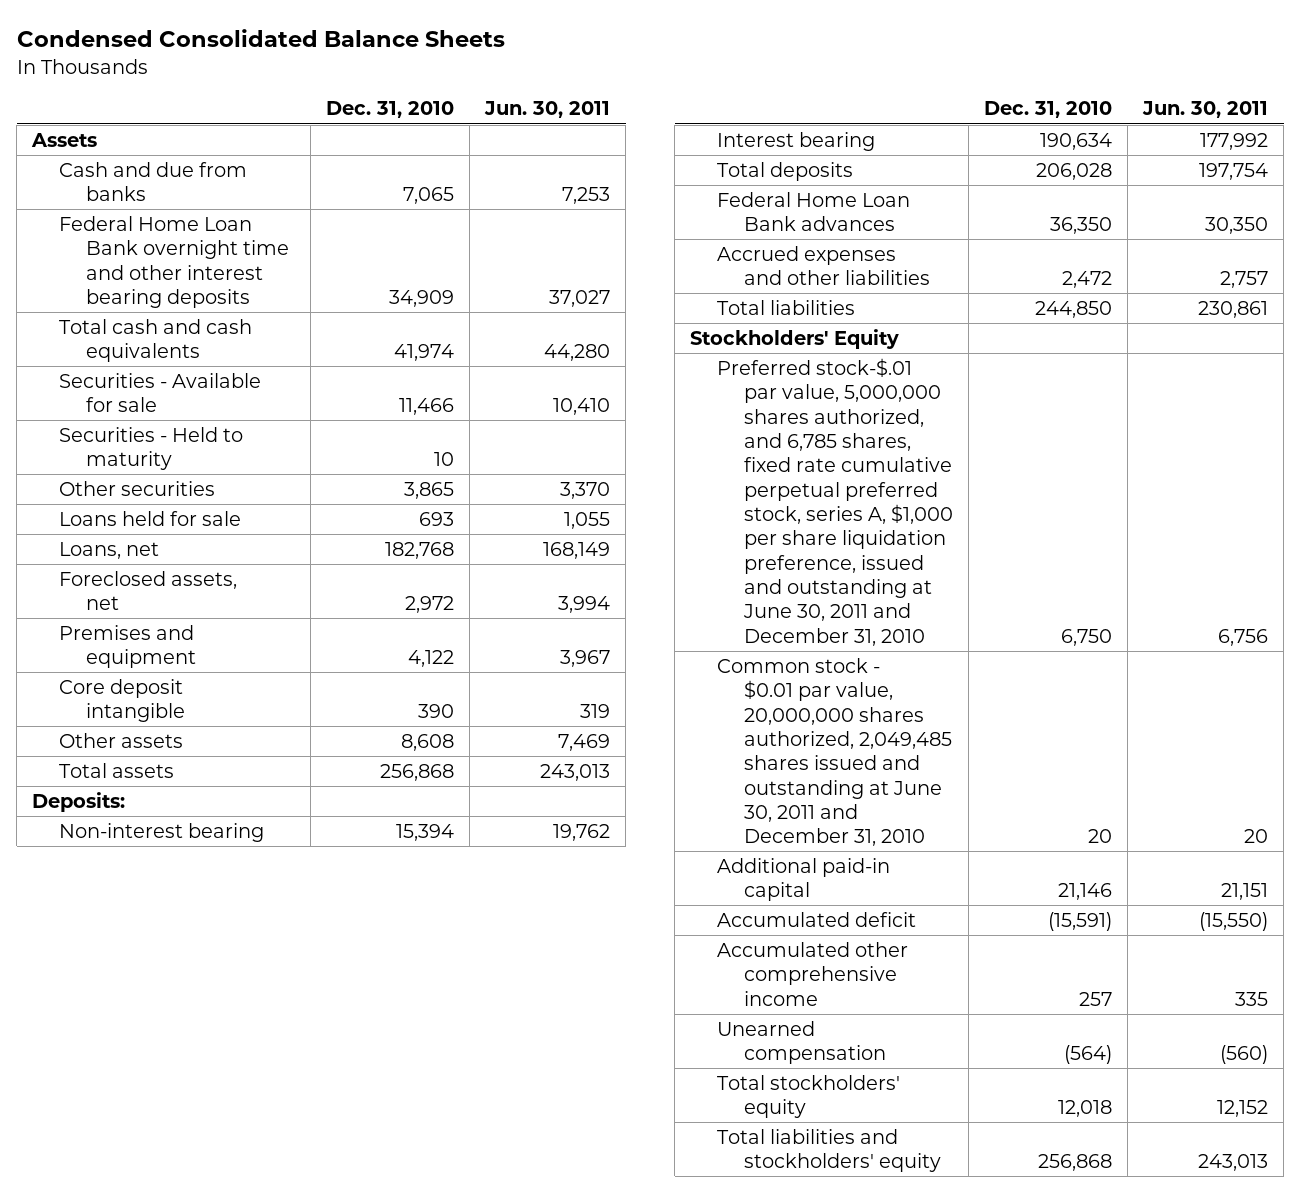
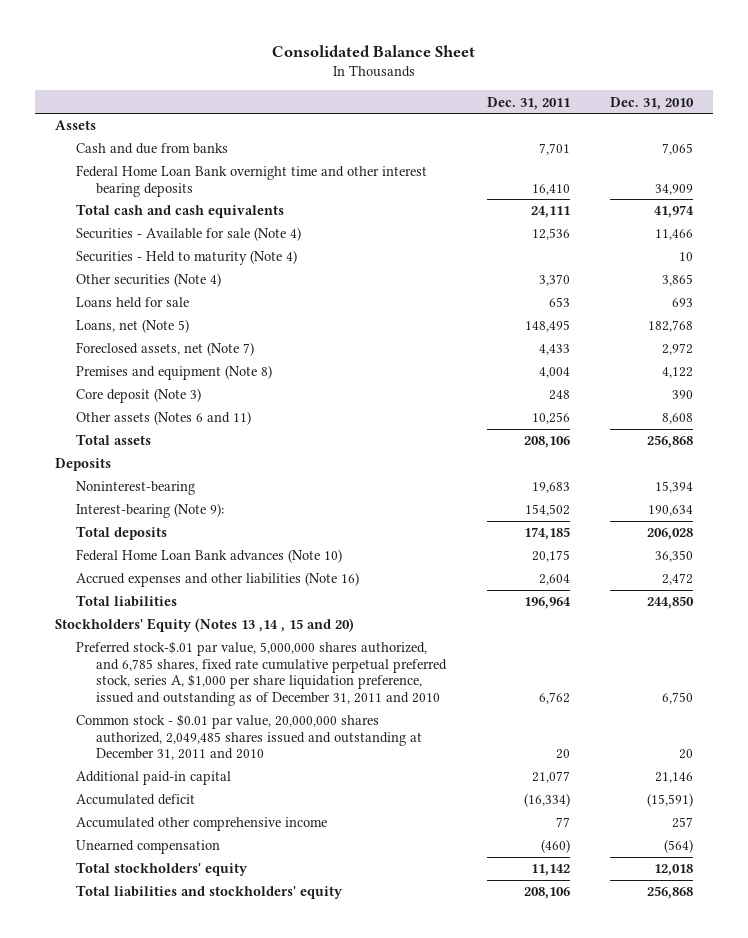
[16,29,505,48] Condensed Consolidated Balance Sheets -> [271,44,475,57] Consolidated Balance Sheet
[484,101,611,119] Jun. 30, 2011 -> none
none -> [486,96,570,110] Dec. 31, 2011
[59,372,262,413] Securities - Available for sale -> [75,227,301,242] Securities - Available for sale (Note 4)
[59,426,244,471] Securities - Held to maturity -> [75,250,297,266] Securities - Held to maturity (Note 4)
[59,480,216,496] Other securities -> [75,273,221,288] Other securities (Note 4)
[59,541,160,559] Loans, net -> [75,319,189,334] Loans, net (Note 5)
[59,570,238,611] Foreclosed assets, net -> [75,342,254,357] Foreclosed assets, net (Note 7)
[59,624,196,669] Premises and equipment -> [75,365,272,381] Premises and equipment (Note 8)
[59,678,185,723] Core deposit intangible -> [75,388,201,404] Core deposit (Note 3)
[59,732,184,748] Other assets -> [75,411,251,426] Other assets (Notes 6 and 11)
[32,791,126,812] Deposits: -> [54,458,111,472] Deposits
[59,822,265,842] Non-interest bearing -> [75,481,195,496] Noninterest-bearing
[717,131,876,151] Interest bearing -> [75,503,224,519] Interest-bearing (Note 9):
[717,191,911,232] Federal Home Loan Bank advances -> [75,549,342,564] Federal Home Loan Bank advances (Note 10)
[717,245,930,286] Accrued expenses and other liabilities -> [75,572,359,588] Accrued expenses and other liabilities (Note 16)
[690,328,900,349] Stockholders' Equity -> [54,618,354,633] Stockholders' Equity (Notes 13 ,14 , 15 and 20)
[717,357,953,646] Preferred stock-$.01 par value, 5,000,000 shares authorized, and 6,785 shares, fixed rate cumulative perpetual preferred stock, series A, $1,000 per share liquidation preference, issued and outstanding at June 30, 2011 and December 31, 2010 -> [75,641,448,706] Preferred stock-$.01 par value, 5,000,000 shares authorized, and 6,785 shares, fixed rate cumulative perpetual preferred stock, series A, $1,000 per share liquidation preference, issued and outstanding as of December 31, 2011 and 2010
[717,657,952,847] Common stock - $0.01 par value, 20,000,000 shares authorized, 2,049,485 shares issued and outstanding at June 30, 2011 and December 31, 2010 -> [75,714,423,761] Common stock - $0.01 par value, 20,000,000 shares authorized, 2,049,485 shares issued and outstanding at December 31, 2011 and 2010

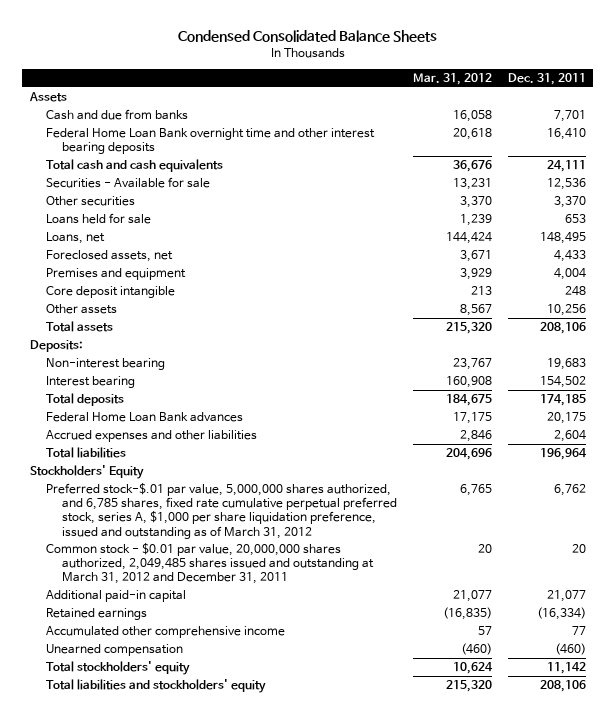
[271,44,475,57] Consolidated Balance Sheet -> [177,29,437,42] Condensed Consolidated Balance Sheets
[609,96,694,110] Dec. 31, 2010 -> none
none -> [412,72,492,85] Mar. 31, 2012
[75,250,297,266] Securities - Held to maturity (Note 4) -> none
[75,227,301,242] Securities - Available for sale (Note 4) -> [46,177,211,189] Securities - Available for sale
[75,273,221,288] Other securities (Note 4) -> [46,196,136,207] Other securities
[75,319,189,334] Loans, net (Note 5) -> [46,232,106,245] Loans, net
[75,342,254,357] Foreclosed assets, net (Note 7) -> [46,250,174,263] Foreclosed assets, net
[75,365,272,381] Premises and equipment (Note 8) -> [46,268,187,281] Premises and equipment
[75,388,201,404] Core deposit (Note 3) -> [46,286,176,299] Core deposit intangible
[75,411,251,426] Other assets (Notes 6 and 11) -> [46,304,118,315] Other assets
[54,458,111,472] Deposits -> [30,340,84,353] Deposits:
[75,481,195,496] Noninterest-bearing -> [46,358,166,371] Non-interest bearing
[75,503,224,519] Interest-bearing (Note 9): -> [46,376,136,389] Interest bearing
[75,549,342,564] Federal Home Loan Bank advances (Note 10) -> [46,412,244,423] Federal Home Loan Bank advances
[75,572,359,588] Accrued expenses and other liabilities (Note 16) -> [46,430,258,443] Accrued expenses and other liabilities
[54,618,354,633] Stockholders' Equity (Notes 13 ,14 , 15 and 20) -> [30,465,145,480] Stockholders' Equity
[75,641,448,706] Preferred stock-$.01 par value, 5,000,000 shares authorized, and 6,785 shares, fixed rate cumulative perpetual preferred stock, series A, $1,000 per share liquidation preference, issued and outstanding as of December 31, 2011 and 2010 -> [46,483,398,539] Preferred stock-$.01 par value, 5,000,000 shares authorized, and 6,785 shares, fixed rate cumulative perpetual preferred stock, series A, $1,000 per share liquidation preference, issued and outstanding as of March 31, 2012
[75,714,423,761] Common stock - $0.01 par value, 20,000,000 shares authorized, 2,049,485 shares issued and outstanding at December 31, 2011 and 2010 -> [46,543,375,585] Common stock - $0.01 par value, 20,000,000 shares authorized, 2,049,485 shares issued and outstanding at March 31, 2012 and December 31, 2011
[75,794,195,806] Accumulated deficit -> [46,608,148,621] Retained earnings

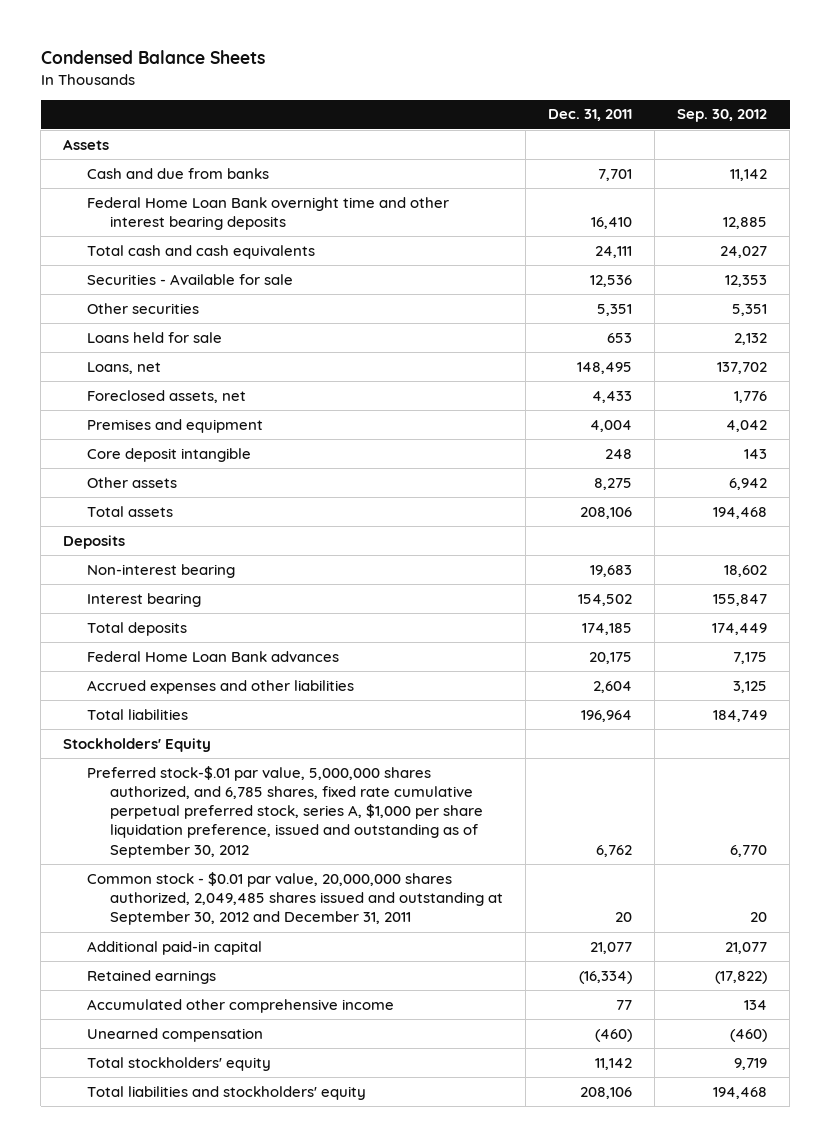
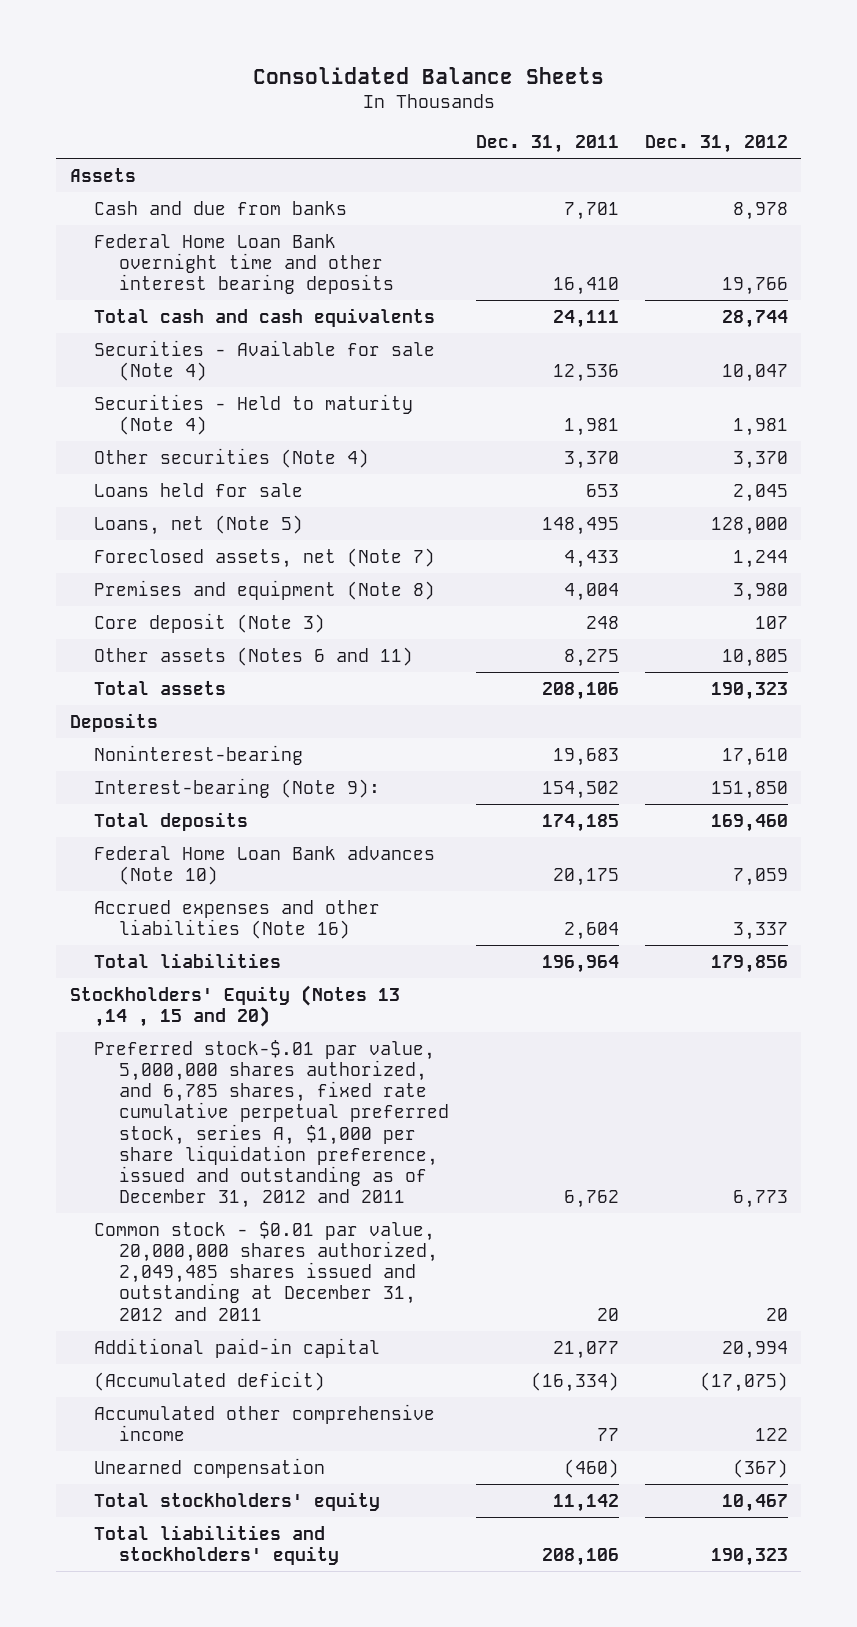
[40,50,265,65] Condensed Balance Sheets -> [252,66,604,84] Consolidated Balance Sheets
[677,109,768,123] Sep. 30, 2012 -> none
none -> [644,135,788,154] Dec. 31, 2012
[86,273,293,285] Securities - Available for sale -> [94,339,436,381] Securities - Available for sale (Note 4)
none -> [94,393,414,435] Securities - Held to maturity (Note 4)
[86,302,199,314] Other securities -> [94,447,370,468] Other securities (Note 4)
[597,303,633,316] 5,351 -> [563,450,619,469] 3,370
[86,361,161,374] Loans, net -> [94,514,304,535] Loans, net (Note 5)
[86,389,246,403] Foreclosed assets, net -> [94,547,436,568] Foreclosed assets, net (Note 7)
[86,418,263,433] Premises and equipment -> [94,579,436,600] Premises and equipment (Note 8)
[86,447,251,462] Core deposit intangible -> [94,612,326,633] Core deposit (Note 3)
[86,476,177,488] Other assets -> [94,646,414,666] Other assets (Notes 6 and 11)
[86,563,235,578] Non-interest bearing -> [94,744,304,765] Noninterest-bearing
[86,592,201,607] Interest bearing -> [94,777,381,798] Interest-bearing (Note 9):
[86,650,339,662] Federal Home Loan Bank advances -> [94,845,436,885] Federal Home Loan Bank advances (Note 10)
[86,679,354,694] Accrued expenses and other liabilities -> [94,899,381,939] Accrued expenses and other liabilities (Note 16)
[63,737,212,752] Stockholders' Equity -> [69,984,400,1027] Stockholders' Equity (Notes 13 ,14 , 15 and 20)
[86,765,484,858] Preferred stock-$.01 par value, 5,000,000 shares authorized, and 6,785 shares, fixed rate cumulative perpetual preferred stock, series A, $1,000 per share liquidation preference, issued and outstanding as of September 30, 2012 -> [94,1039,450,1209] Preferred stock-$.01 par value, 5,000,000 shares authorized, and 6,785 shares, fixed rate cumulative perpetual preferred stock, series A, $1,000 per share liquidation preference, issued and outstanding as of December 31, 2012 and 2011
[86,871,504,926] Common stock - $0.01 par value, 20,000,000 shares authorized, 2,049,485 shares issued and outstanding at September 30, 2012 and December 31, 2011 -> [94,1220,439,1321] Common stock - $0.01 par value, 20,000,000 shares authorized, 2,049,485 shares issued and outstanding at December 31, 2012 and 2011
[86,969,216,984] Retained earnings -> [94,1370,326,1391] (Accumulated deficit)

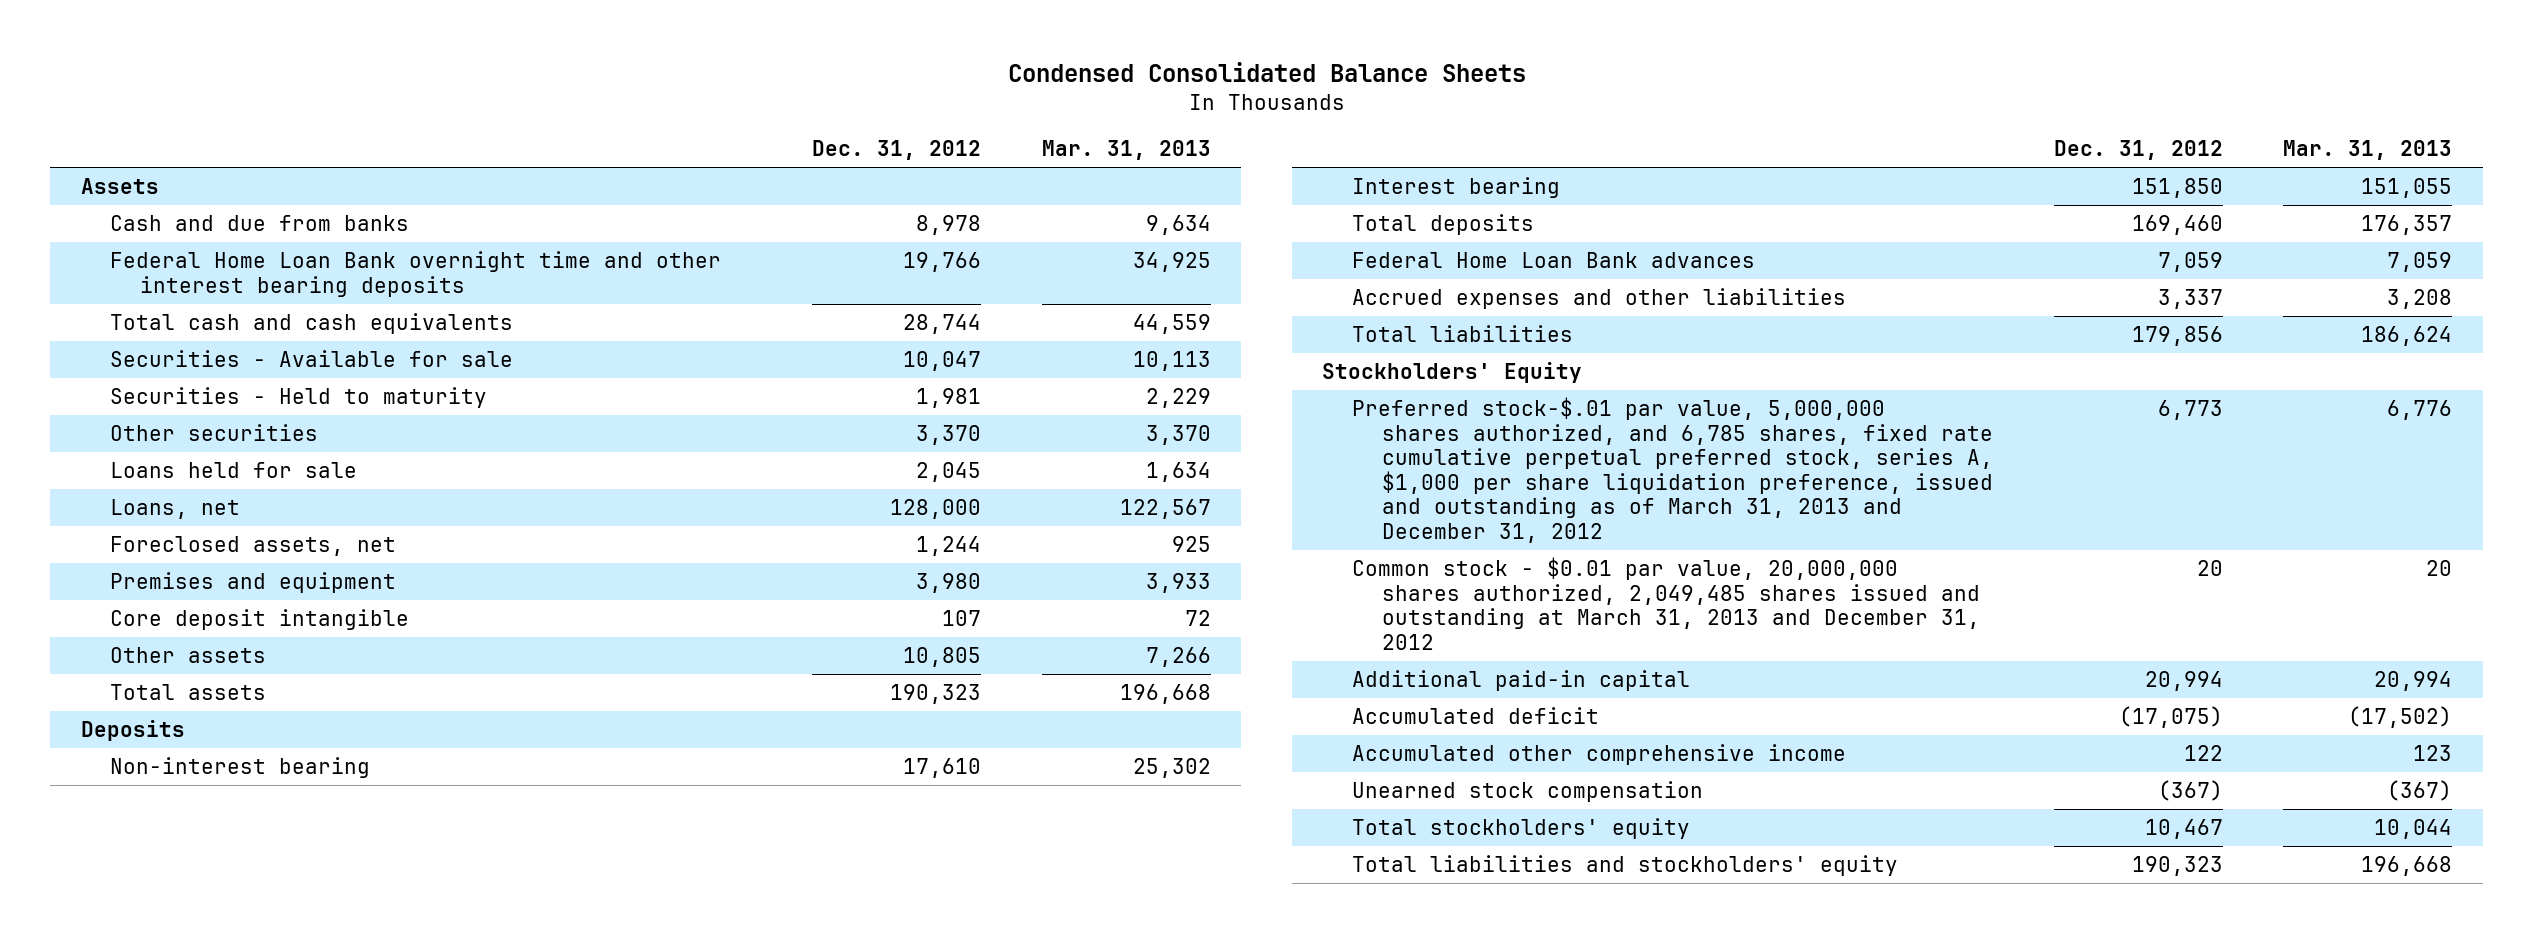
[252,66,604,84] Consolidated Balance Sheets -> [1007,62,1526,83] Condensed Consolidated Balance Sheets
[475,135,619,154] Dec. 31, 2011 -> none
none -> [1041,140,1211,161] Mar. 31, 2013
[94,339,436,381] Securities - Available for sale (Note 4) -> [110,350,514,368] Securities - Available for sale
[94,393,414,435] Securities - Held to maturity (Note 4) -> [110,387,488,409] Securities - Held to maturity
[94,447,370,468] Other securities (Note 4) -> [110,424,319,442] Other securities
[94,514,304,535] Loans, net (Note 5) -> [110,499,241,520] Loans, net
[94,547,436,568] Foreclosed assets, net (Note 7) -> [110,536,397,557] Foreclosed assets, net
[94,579,436,600] Premises and equipment (Note 8) -> [110,572,397,594] Premises and equipment
[94,612,326,633] Core deposit (Note 3) -> [110,609,410,631] Core deposit intangible
[94,646,414,666] Other assets (Notes 6 and 11) -> [110,647,267,664] Other assets
[94,744,304,765] Noninterest-bearing -> [110,757,371,779] Non-interest bearing
[94,777,381,798] Interest-bearing (Note 9): -> [1352,177,1561,199] Interest bearing
[94,845,436,885] Federal Home Loan Bank advances (Note 10) -> [1352,252,1756,269] Federal Home Loan Bank advances
[94,899,381,939] Accrued expenses and other liabilities (Note 16) -> [1352,288,1847,310] Accrued expenses and other liabilities
[69,984,400,1027] Stockholders' Equity (Notes 13 ,14 , 15 and 20) -> [1322,362,1583,384] Stockholders' Equity
[94,1039,450,1209] Preferred stock-$.01 par value, 5,000,000 shares authorized, and 6,785 shares, fixed rate cumulative perpetual preferred stock, series A, $1,000 per share liquidation preference, issued and outstanding as of December 31, 2012 and 2011 -> [1352,397,1994,543] Preferred stock-$.01 par value, 5,000,000 shares authorized, and 6,785 shares, fixed rate cumulative perpetual preferred stock, series A, $1,000 per share liquidation preference, issued and outstanding as of March 31, 2013 and December 31, 2012
[94,1220,439,1321] Common stock - $0.01 par value, 20,000,000 shares authorized, 2,049,485 shares issued and outstanding at December 31, 2012 and 2011 -> [1352,557,1981,650] Common stock - $0.01 par value, 20,000,000 shares authorized, 2,049,485 shares issued and outstanding at March 31, 2013 and December 31, 2012
[94,1370,326,1391] (Accumulated deficit) -> [1352,707,1600,725] Accumulated deficit
[94,1457,326,1478] Unearned compensation -> [1352,781,1704,803] Unearned stock compensation

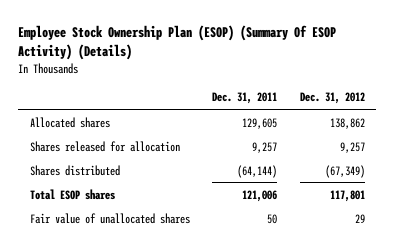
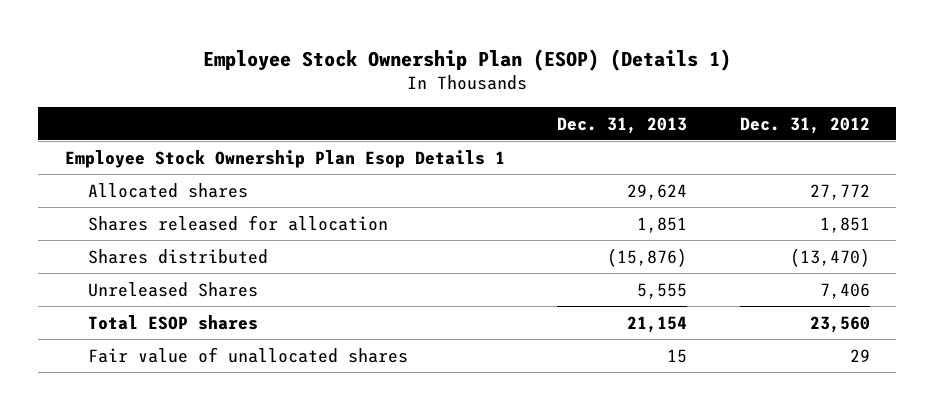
[18,25,337,61] Employee Stock Ownership Plan (ESOP) (Summary Of ESOP Activity) (Details) -> [203,48,732,71] Employee Stock Ownership Plan (ESOP) (Details 1)
[212,92,278,105] Dec. 31, 2011 -> none
none -> [557,116,688,134] Dec. 31, 2013
none -> [64,149,505,168] Employee Stock Ownership Plan Esop Details 1
[330,117,366,129] 138,862 -> [809,183,870,200] 27,772
[340,141,366,153] 9,257 -> [819,216,870,233] 1,851
[325,164,366,178] (67,349) -> [789,247,870,267] (13,470)
none -> [88,281,259,297] Unreleased Shares
[330,189,366,202] 117,801 -> [809,315,870,333] 23,560

